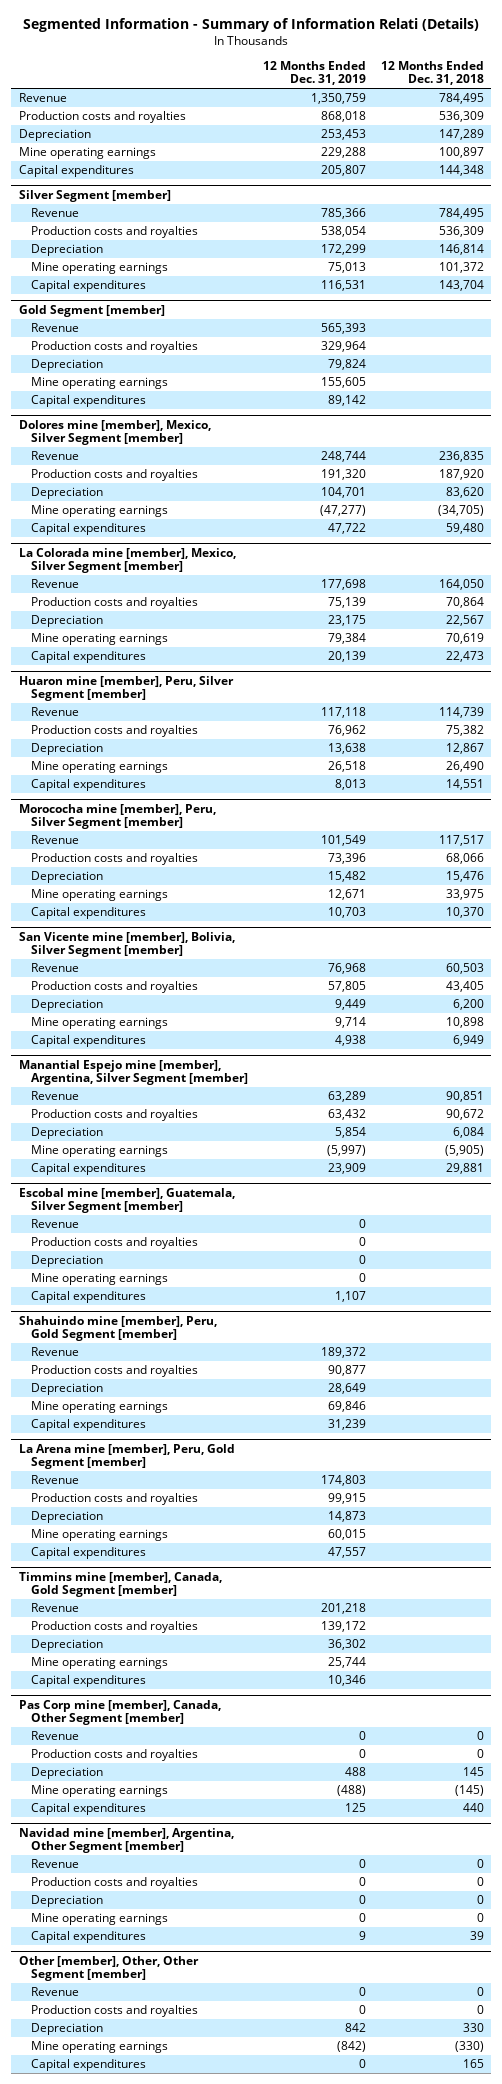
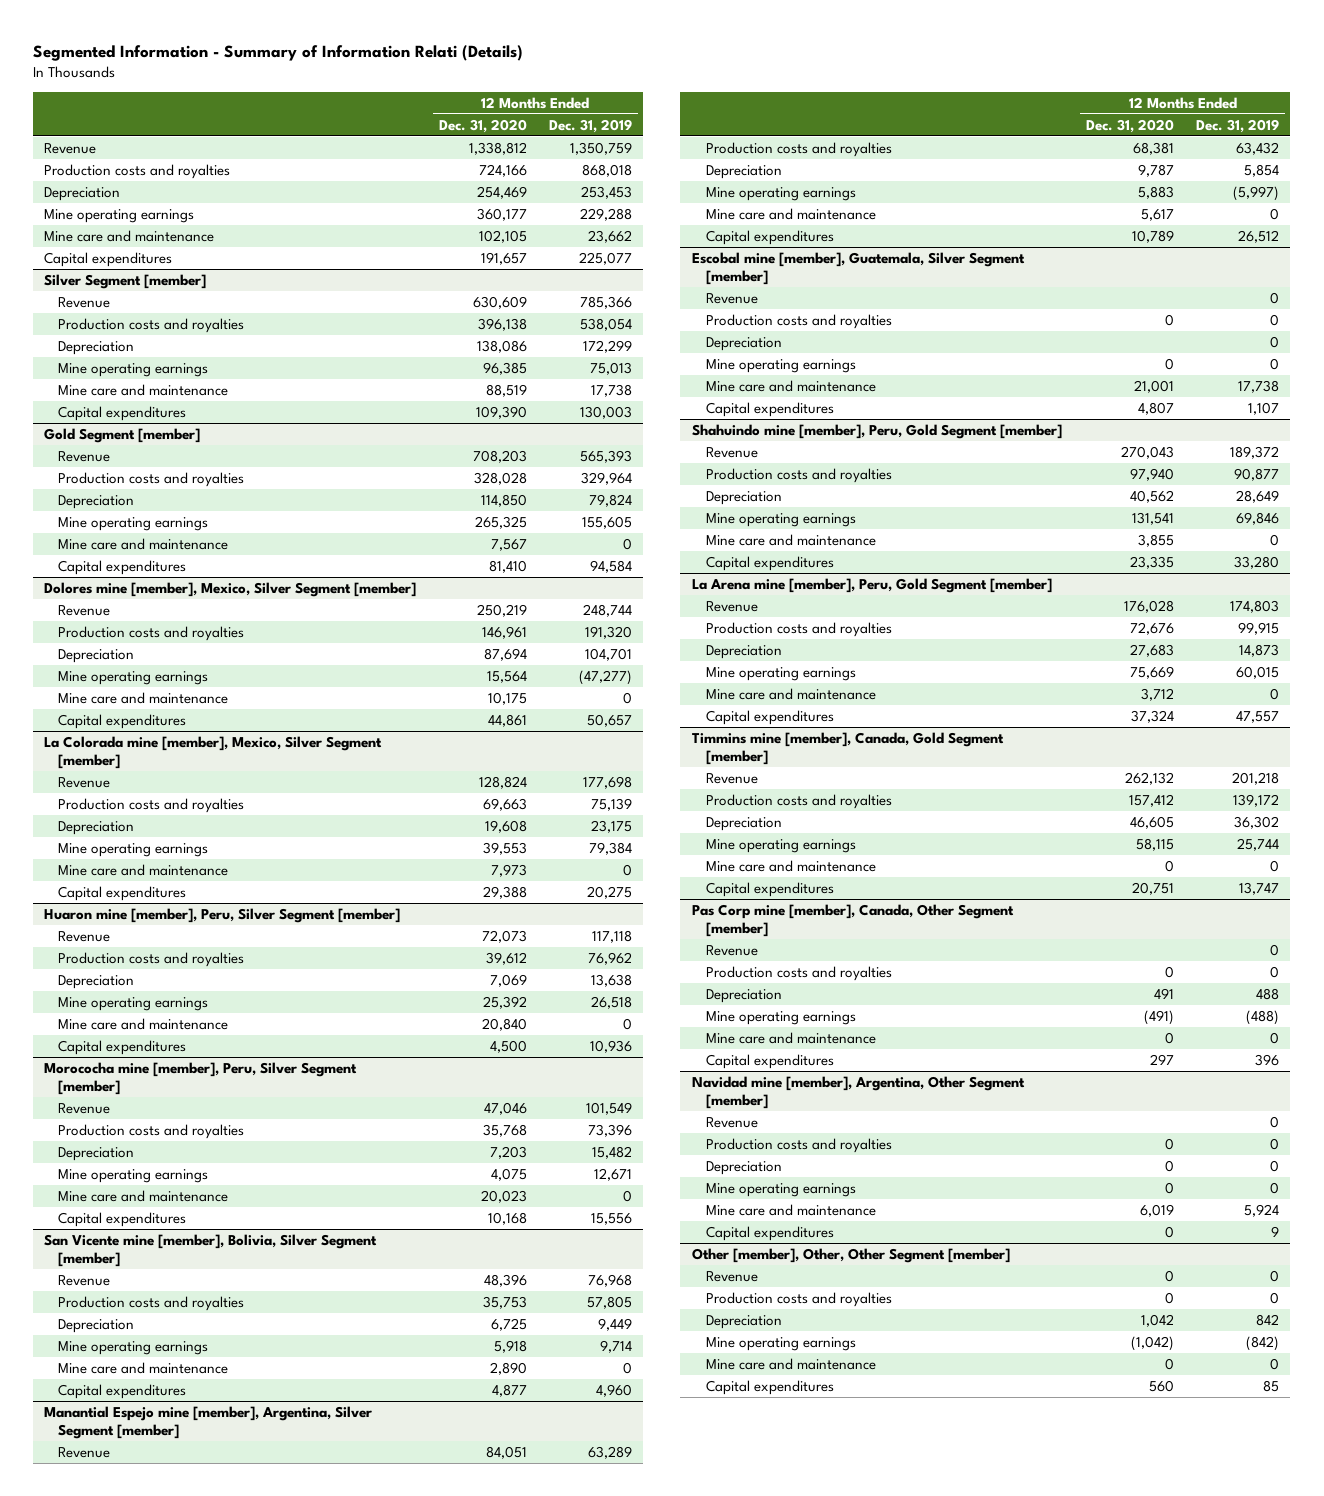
[380,60,484,86] 12 Months Ended Dec. 31, 2018 -> none
none -> [438,118,527,133] Dec. 31, 2020
none -> [44,229,215,242] Mine care and maintenance
[320,165,366,177] 205,807 -> [578,251,632,265] 225,077
none -> [58,383,229,396] Mine care and maintenance
[320,280,366,292] 116,531 -> [579,405,632,419] 130,003
none -> [58,537,229,550] Mine care and maintenance
[327,395,366,407] 89,142 -> [589,559,632,573] 94,584
none -> [58,691,229,704] Mine care and maintenance
[327,523,366,535] 47,722 -> [586,713,632,727] 50,657
none -> [58,863,229,876] Mine care and maintenance
[327,651,366,663] 20,139 -> [586,885,632,899] 20,275
none -> [58,1017,229,1030] Mine care and maintenance
[334,779,366,791] 8,013 -> [589,1039,632,1053] 10,936
none -> [58,1189,229,1202] Mine care and maintenance
[327,907,366,919] 10,703 -> [590,1212,632,1225] 15,556
none -> [58,1361,229,1374] Mine care and maintenance
[334,1035,366,1047] 4,938 -> [595,1383,632,1397] 4,960
none -> [705,207,876,220] Mine care and maintenance
[327,1163,366,1175] 23,909 -> [1238,229,1280,243] 26,512
none -> [705,379,876,392] Mine care and maintenance
none -> [705,533,876,546] Mine care and maintenance
[327,1419,366,1431] 31,239 -> [1234,555,1280,569] 33,280
none -> [705,687,876,700] Mine care and maintenance
none -> [705,859,876,872] Mine care and maintenance
[327,1675,366,1687] 10,346 -> [1239,881,1280,895] 13,747
none -> [705,1031,876,1044] Mine care and maintenance
[344,1803,366,1813] 125 -> [1255,1053,1280,1066] 396
none -> [705,1203,876,1216] Mine care and maintenance
none -> [705,1357,876,1370] Mine care and maintenance
[358,2059,366,2069] 0 -> [1263,1379,1280,1392] 85

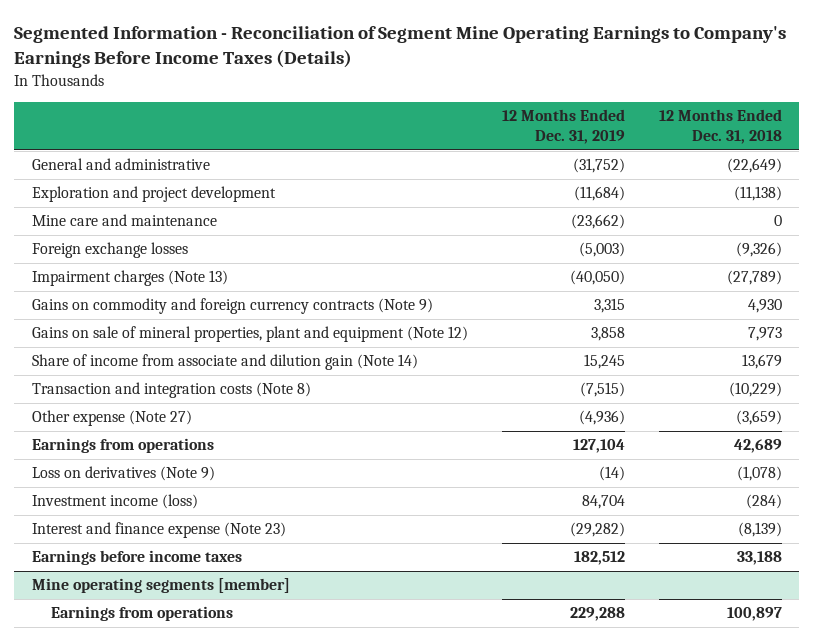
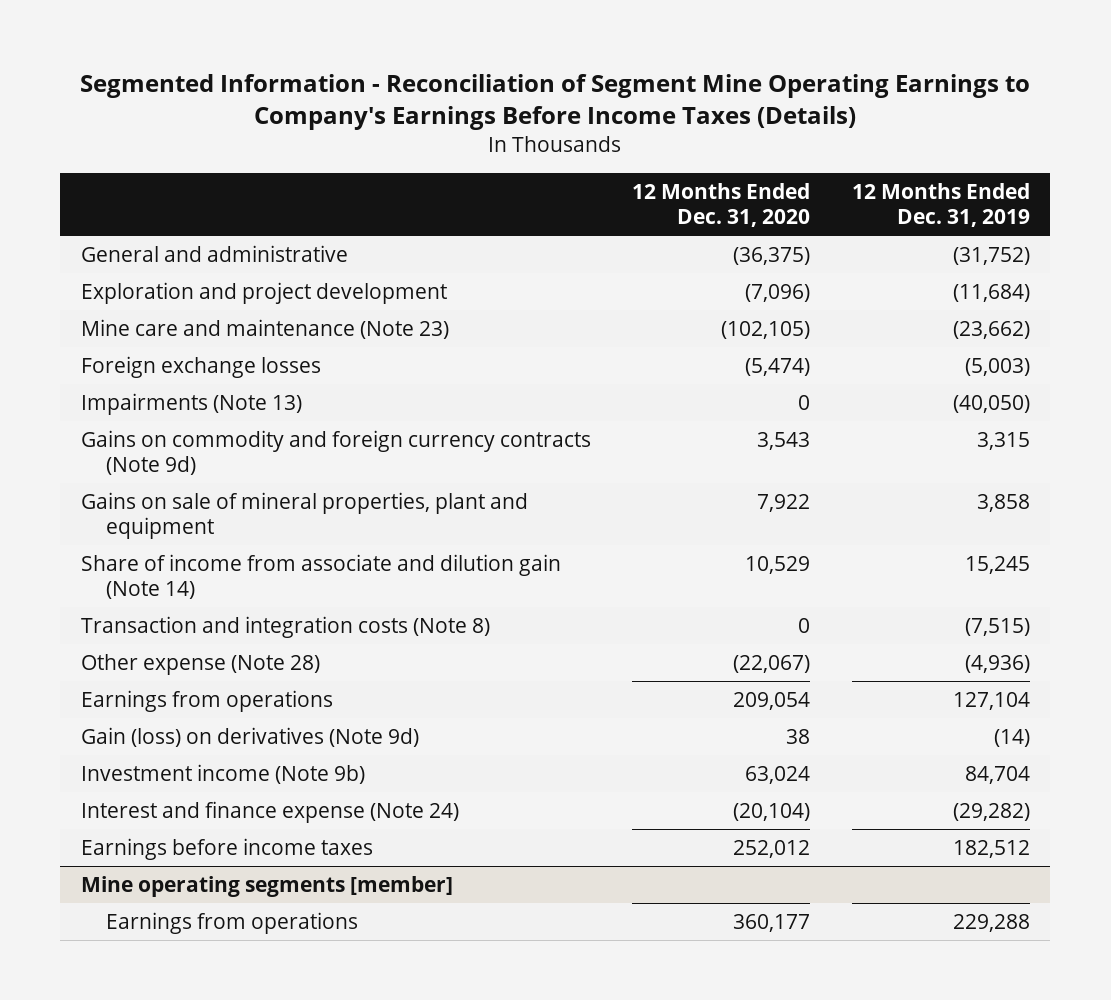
[659,108,783,145] 12 Months Ended Dec. 31, 2018 -> none
none -> [632,182,811,228] 12 Months Ended Dec. 31, 2020
[31,214,217,227] Mine care and maintenance -> [81,318,450,339] Mine care and maintenance (Note 23)
[31,270,228,287] Impairment charges (Note 13) -> [81,392,303,415] Impairments (Note 13)
[31,298,433,315] Gains on commodity and foreign currency contracts (Note 9) -> [81,429,592,476] Gains on commodity and foreign currency contracts (Note 9d)
[31,326,468,343] Gains on sale of mineral properties, plant and equipment (Note 12) -> [81,491,529,540] Gains on sale of mineral properties, plant and equipment
[31,410,192,427] Other expense (Note 27) -> [81,653,321,675] Other expense (Note 28)
[31,466,215,482] Loss on derivatives (Note 9) -> [81,726,420,747] Gain (loss) on derivatives (Note 9d)
[31,494,198,510] Investment income (loss) -> [81,763,366,784] Investment income (Note 9b)
[31,522,286,539] Interest and finance expense (Note 23) -> [81,800,460,823] Interest and finance expense (Note 24)

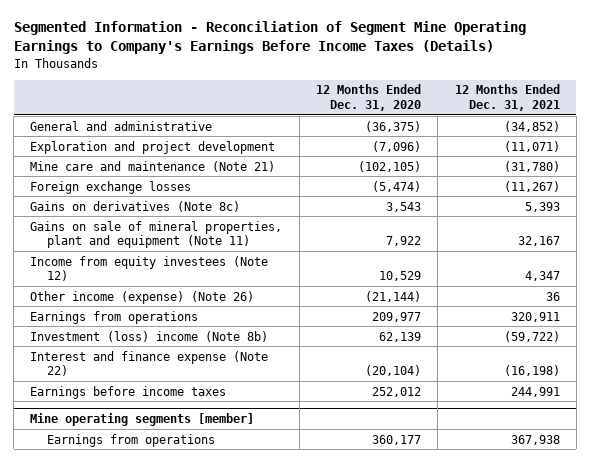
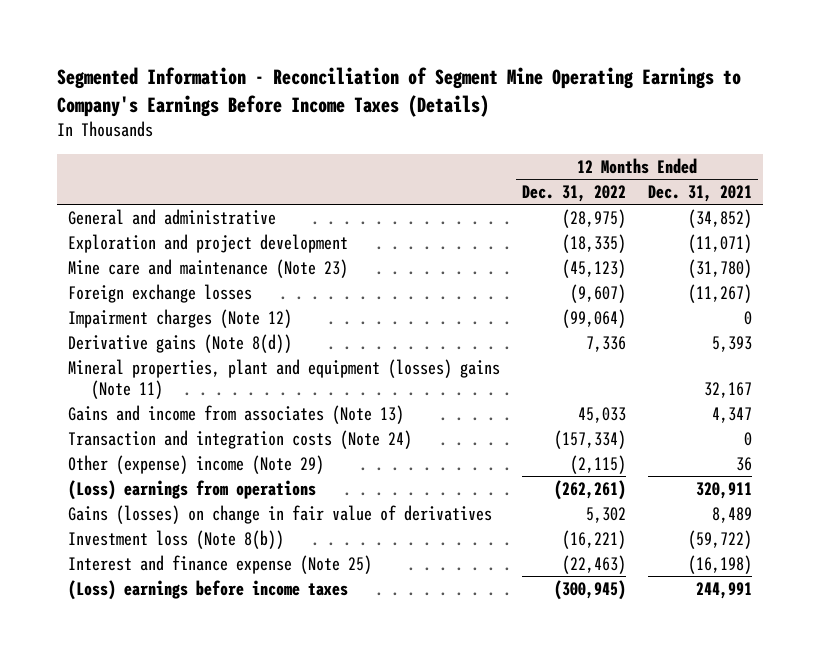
[316,84,422,112] 12 Months Ended Dec. 31, 2020 -> none
none -> [521,184,626,202] Dec. 31, 2022
[30,160,276,172] Mine care and maintenance (Note 21) -> [67,258,348,278] Mine care and maintenance (Note 23)
[30,413,255,427] Mine operating segments [member] -> none
[47,433,216,447] Earnings from operations -> none
none -> [67,308,292,328] Impairment charges (Note 12)
[30,200,241,212] Gains on derivatives (Note 8c) -> [67,333,292,353] Derivative gains (Note 8(d))
[30,220,283,249] Gains on sale of mineral properties, plant and equipment (Note 11) -> [67,358,500,399] Mineral properties, plant and equipment (losses) gains (Note 11)
[30,255,269,282] Income from equity investees (Note 12) -> [67,404,404,424] Gains and income from associates (Note 13)
none -> [67,429,412,449] Transaction and integration costs (Note 24)
[30,290,255,304] Other income (expense) (Note 26) -> [67,454,324,474] Other (expense) income (Note 29)
[30,310,199,324] Earnings from operations -> [67,479,316,500] (Loss) earnings from operations
none -> [67,504,492,524] Gains (losses) on change in fair value of derivatives
[30,330,269,342] Investment (loss) income (Note 8b) -> [67,529,284,549] Investment loss (Note 8(b))
[30,350,269,377] Interest and finance expense (Note 22) -> [67,554,372,574] Interest and finance expense (Note 25)
[30,385,227,399] Earnings before income taxes -> [67,579,348,600] (Loss) earnings before income taxes

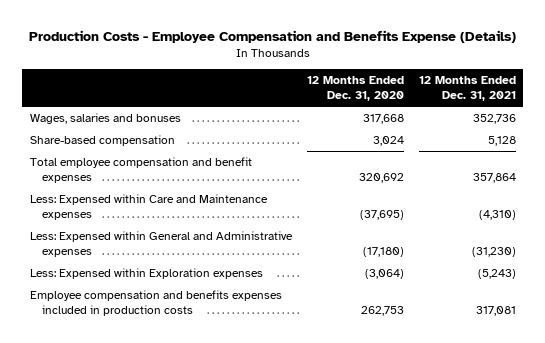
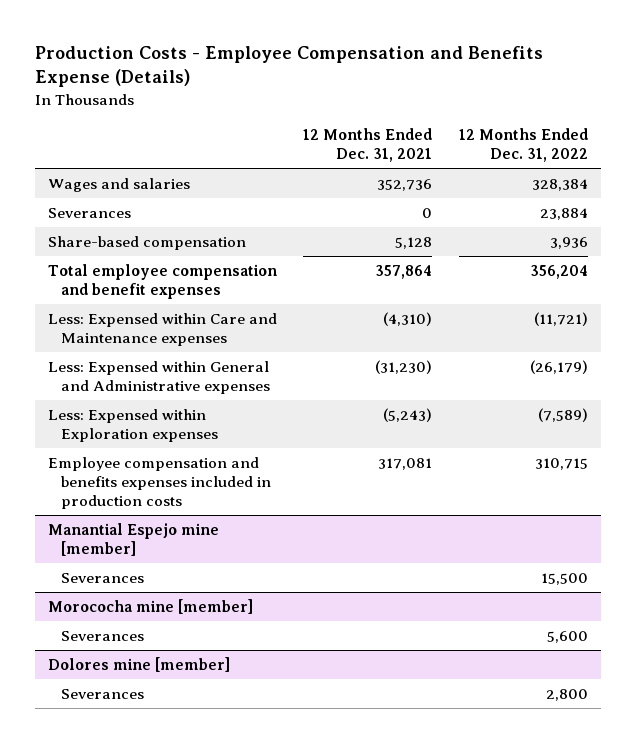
[306,76,404,102] 12 Months Ended Dec. 31, 2020 -> none
none -> [458,128,588,163] 12 Months Ended Dec. 31, 2022
[29,112,181,124] Wages, salaries and bonuses -> [47,177,190,192] Wages and salaries
none -> [47,207,131,218] Severances
none -> [47,522,219,557] Manantial Espejo mine [member]
none -> [60,572,144,583] Severances
none -> [47,598,253,614] Morococha mine [member]
none -> [60,630,144,641] Severances
none -> [47,656,230,672] Dolores mine [member]
none -> [60,688,144,699] Severances

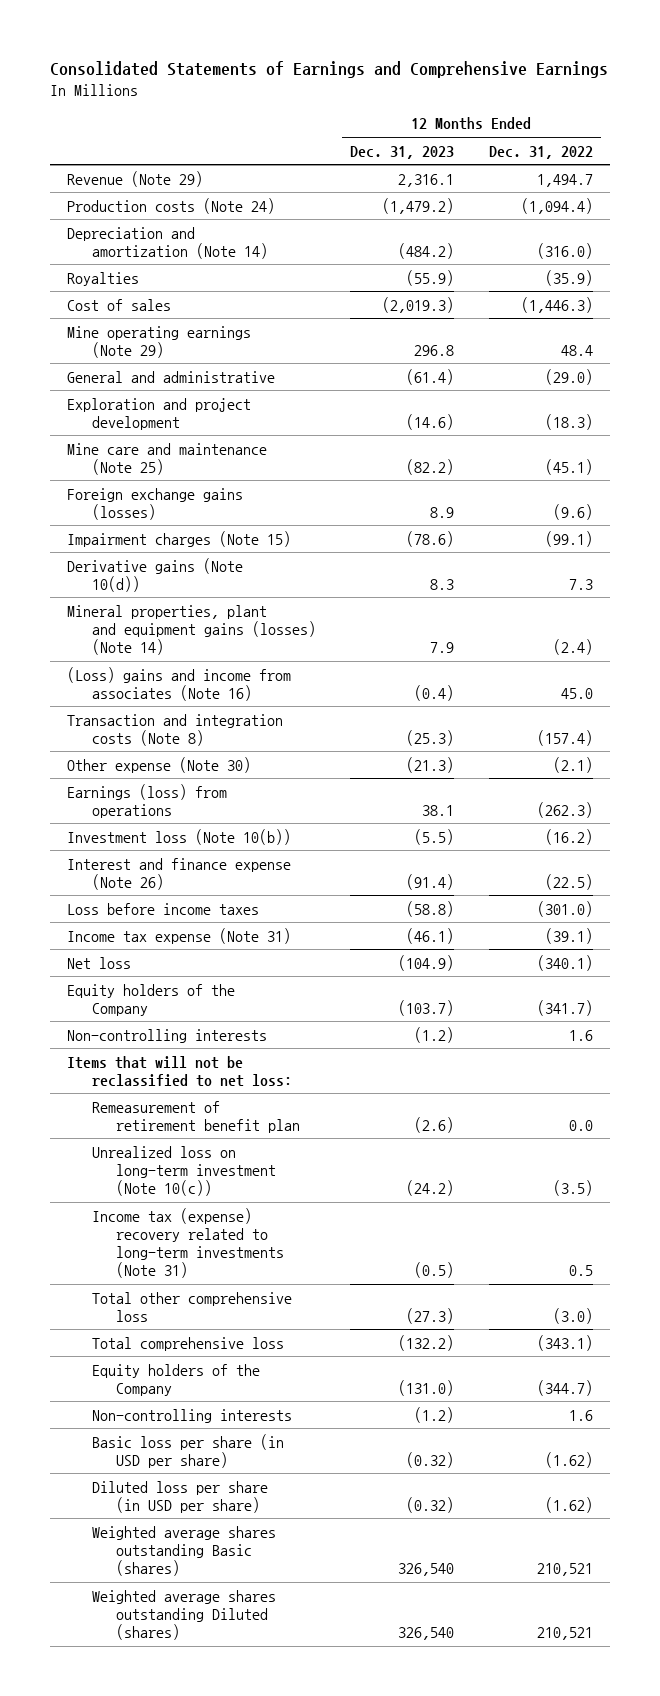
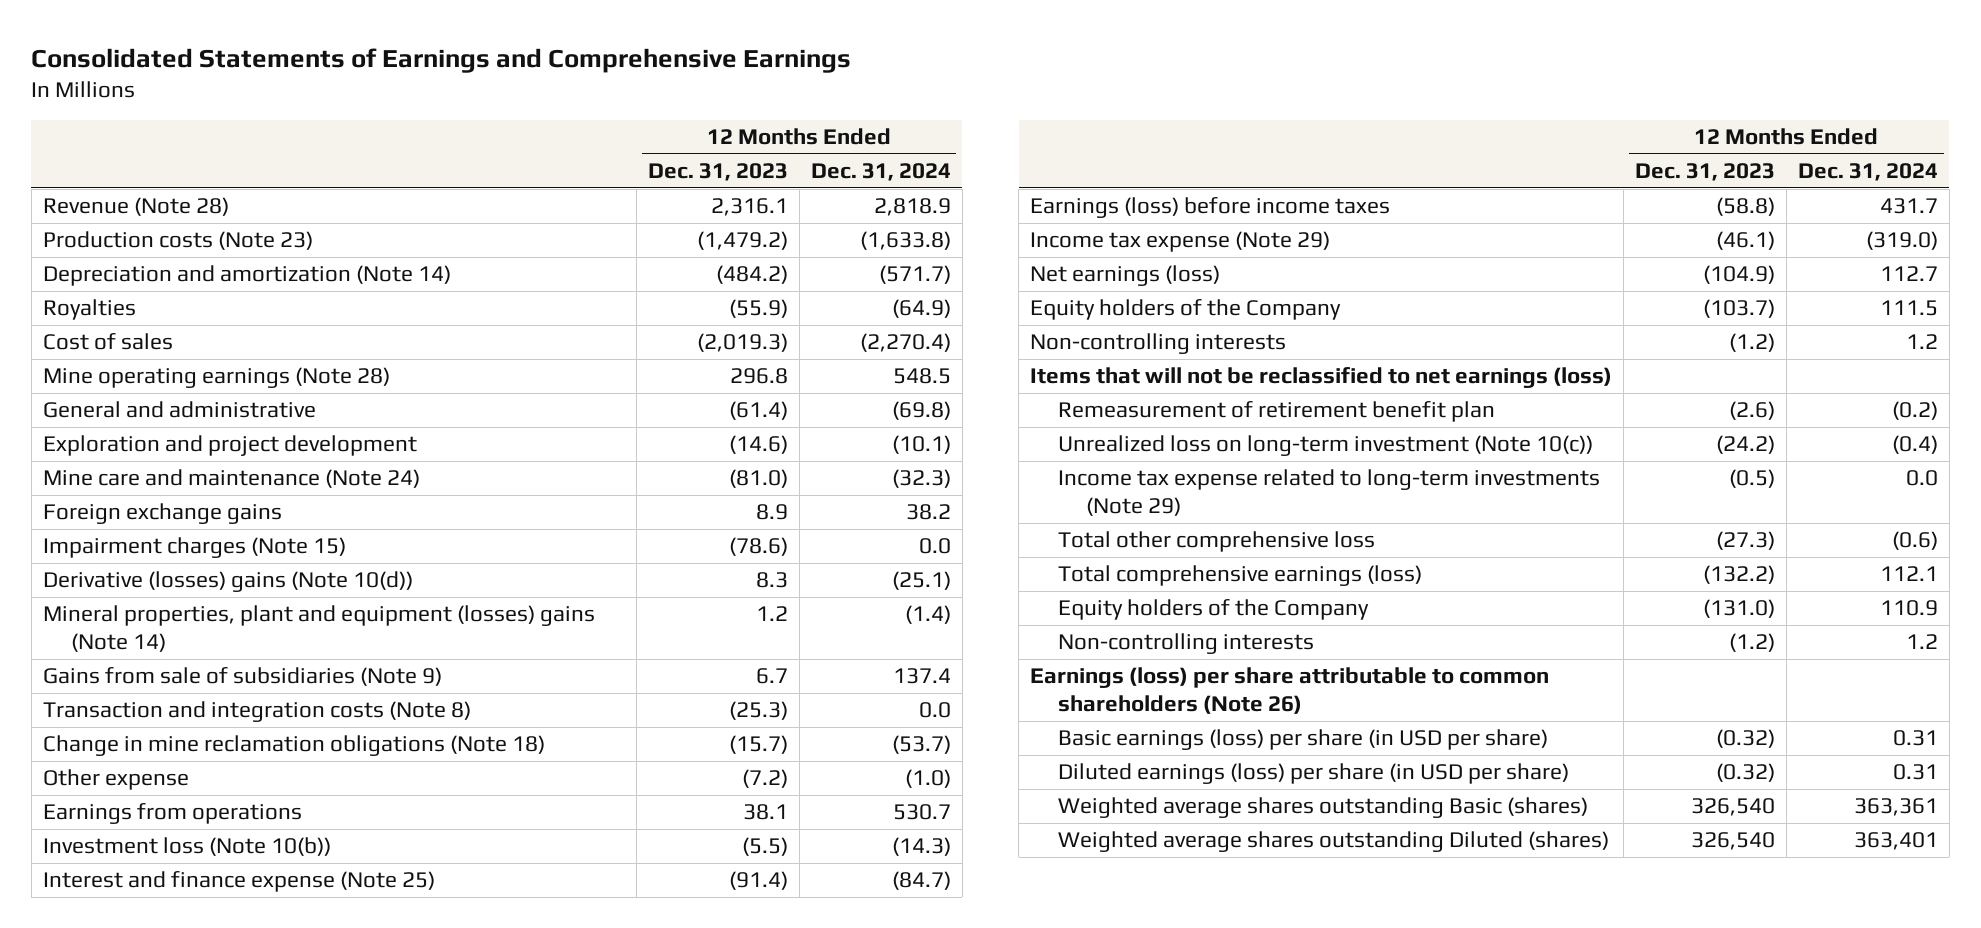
[488,145,593,159] Dec. 31, 2022 -> none
none -> [810,163,951,182] Dec. 31, 2024
[67,170,204,187] Revenue (Note 29) -> [42,197,229,217] Revenue (Note 28)
[67,197,276,214] Production costs (Note 24) -> [42,231,313,251] Production costs (Note 23)
[67,325,252,358] Mine operating earnings (Note 29) -> [42,367,390,389] Mine operating earnings (Note 28)
[67,442,268,475] Mine care and maintenance (Note 25) -> [42,469,420,489] Mine care and maintenance (Note 24)
[406,458,455,475] (82.2) -> [728,469,788,489] (81.0)
[67,487,244,520] Foreign exchange gains (losses) -> [42,503,282,525] Foreign exchange gains
[67,666,292,701] (Loss) gains and income from associates (Note 16) -> none
[67,557,244,592] Derivative gains (Note 10(d)) -> [42,571,413,593] Derivative (losses) gains (Note 10(d))
[67,604,316,655] Mineral properties, plant and equipment gains (losses) (Note 14) -> [42,605,595,653] Mineral properties, plant and equipment (losses) gains (Note 14)
[430,641,455,653] 7.9 -> [755,606,788,622] 1.2
none -> [42,667,442,687] Gains from sale of subsidiaries (Note 9)
none -> [42,735,545,757] Change in mine reclamation obligations (Note 18)
[67,756,252,773] Other expense (Note 30) -> [42,769,189,791] Other expense
[406,756,455,773] (21.3) -> [741,769,788,789] (7.2)
[67,783,228,818] Earnings (loss) from operations -> [42,803,302,825] Earnings from operations
[67,857,292,890] Interest and finance expense (Note 26) -> [42,871,435,893] Interest and finance expense (Note 25)
[67,902,260,915] Loss before income taxes -> [1030,197,1391,219] Earnings (loss) before income taxes
[67,927,292,944] Income tax expense (Note 31) -> [1030,231,1331,253] Income tax expense (Note 29)
[67,956,132,969] Net loss -> [1030,265,1221,287] Net earnings (loss)
[67,1055,292,1087] Items that will not be reclassified to net loss: -> [1030,367,1613,389] Items that will not be reclassified to net earnings (loss)
[91,1207,285,1278] Income tax (expense) recovery related to long-term investments (Note 31) -> [1057,469,1600,517] Income tax expense related to long-term investments (Note 29)
[91,1336,284,1351] Total comprehensive loss -> [1057,565,1422,587] Total comprehensive earnings (loss)
none -> [1030,667,1550,715] Earnings (loss) per share attributable to common shareholders (Note 26)
[91,1433,284,1468] Basic loss per share (in USD per share) -> [1057,729,1548,751] Basic earnings (loss) per share (in USD per share)
[91,1480,268,1513] Diluted loss per share (in USD per share) -> [1057,763,1569,785] Diluted earnings (loss) per share (in USD per share)

